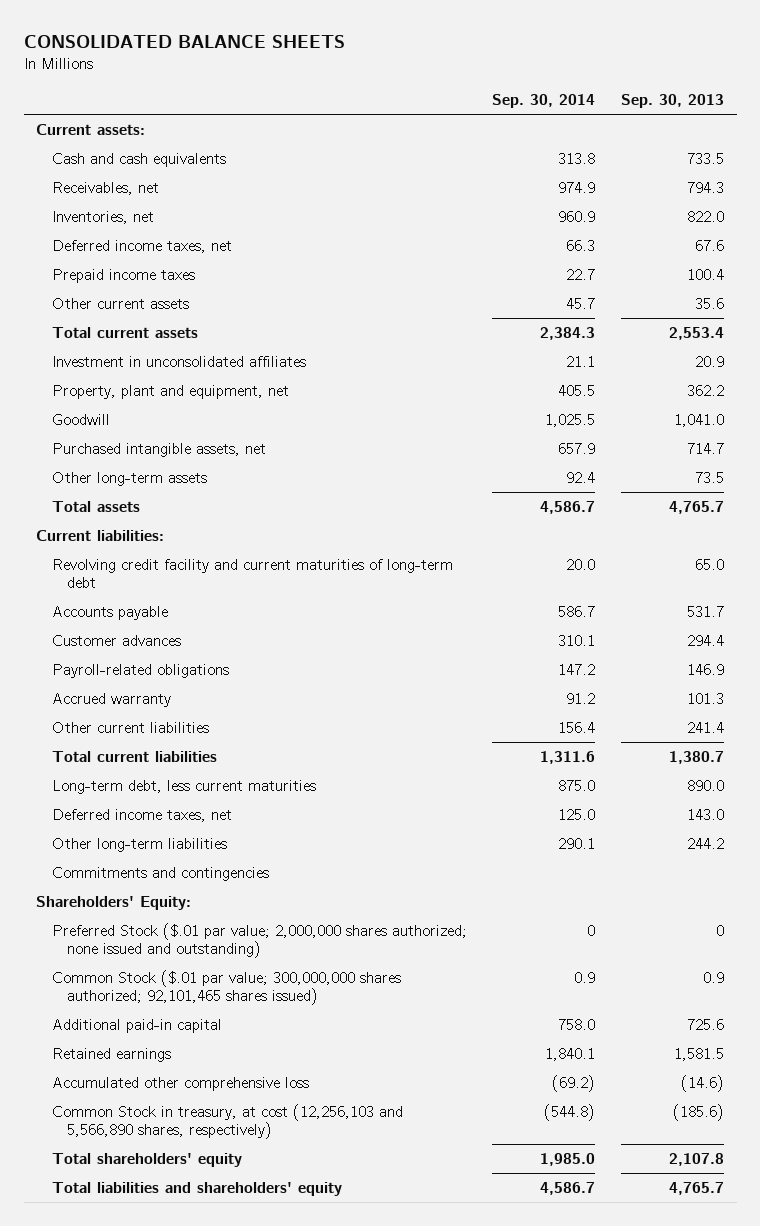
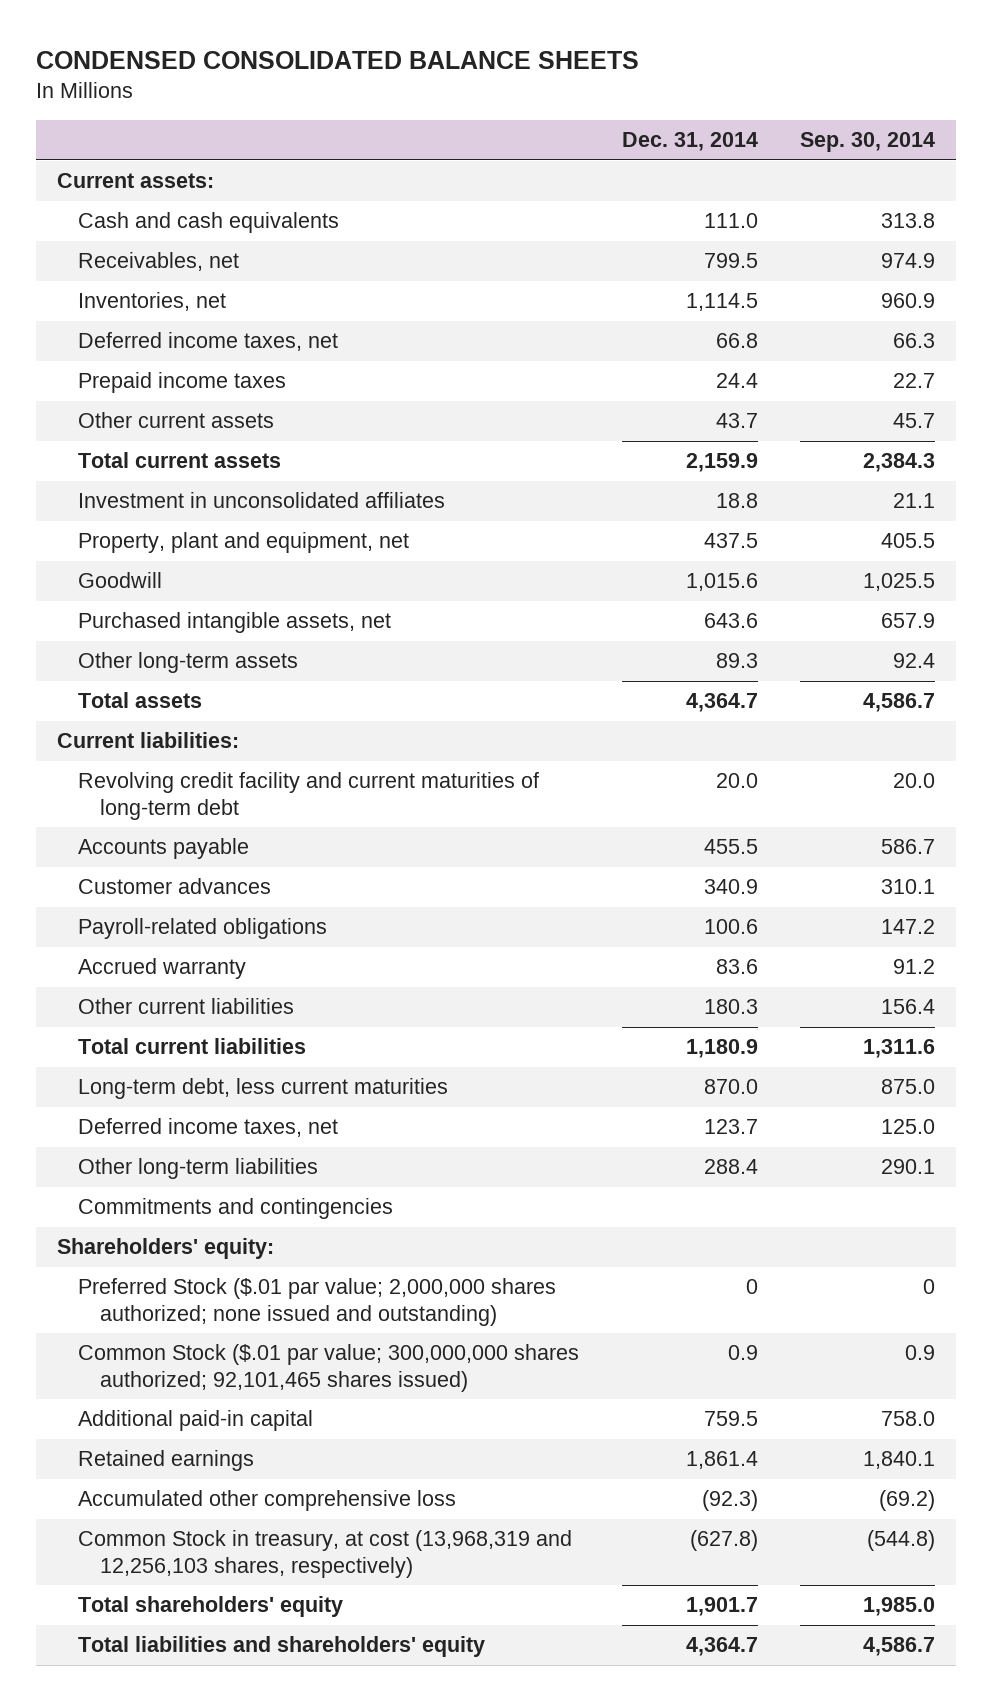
[23,34,345,48] CONSOLIDATED BALANCE SHEETS -> [35,51,639,70] CONDENSED CONSOLIDATED BALANCE SHEETS
[620,93,724,108] Sep. 30, 2013 -> none
none -> [621,132,758,152] Dec. 31, 2014
[36,895,192,910] Shareholders' Equity: -> [56,1238,274,1260] Shareholders' equity:
[51,1103,403,1140] Common Stock in treasury, at cost (12,256,103 and 5,566,890 shares, respectively) -> [78,1530,573,1578] Common Stock in treasury, at cost (13,968,319 and 12,256,103 shares, respectively)

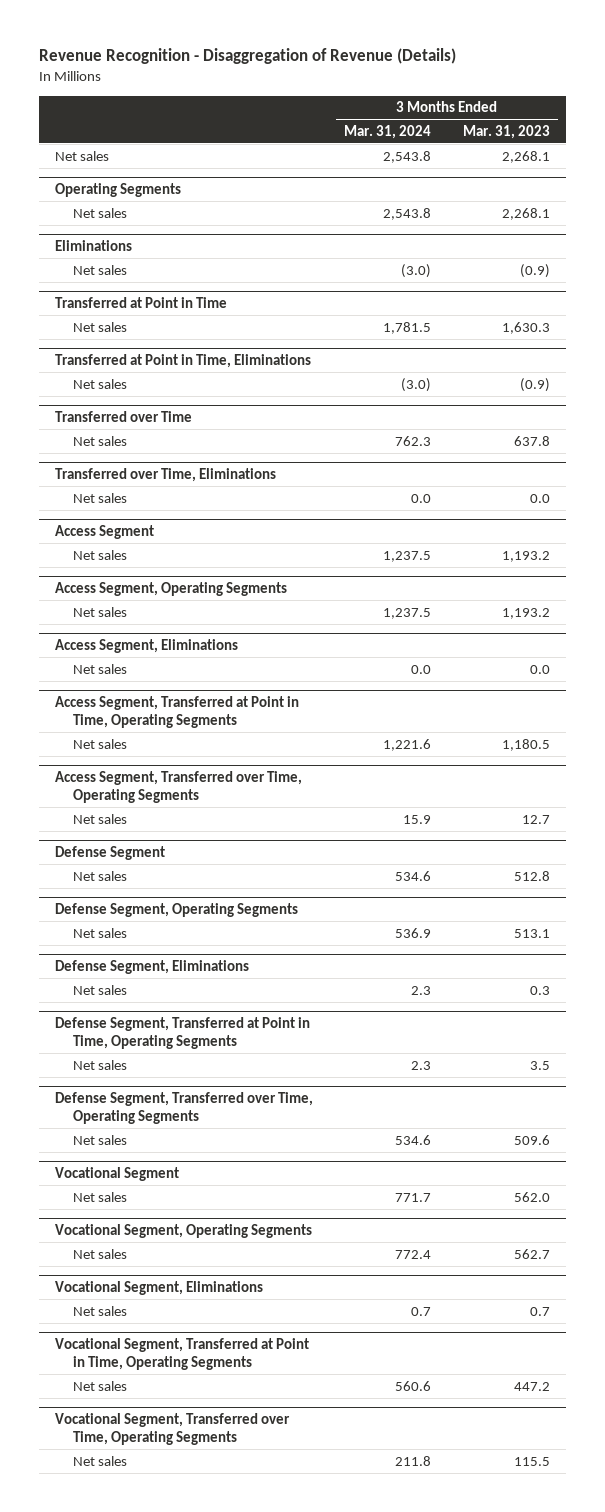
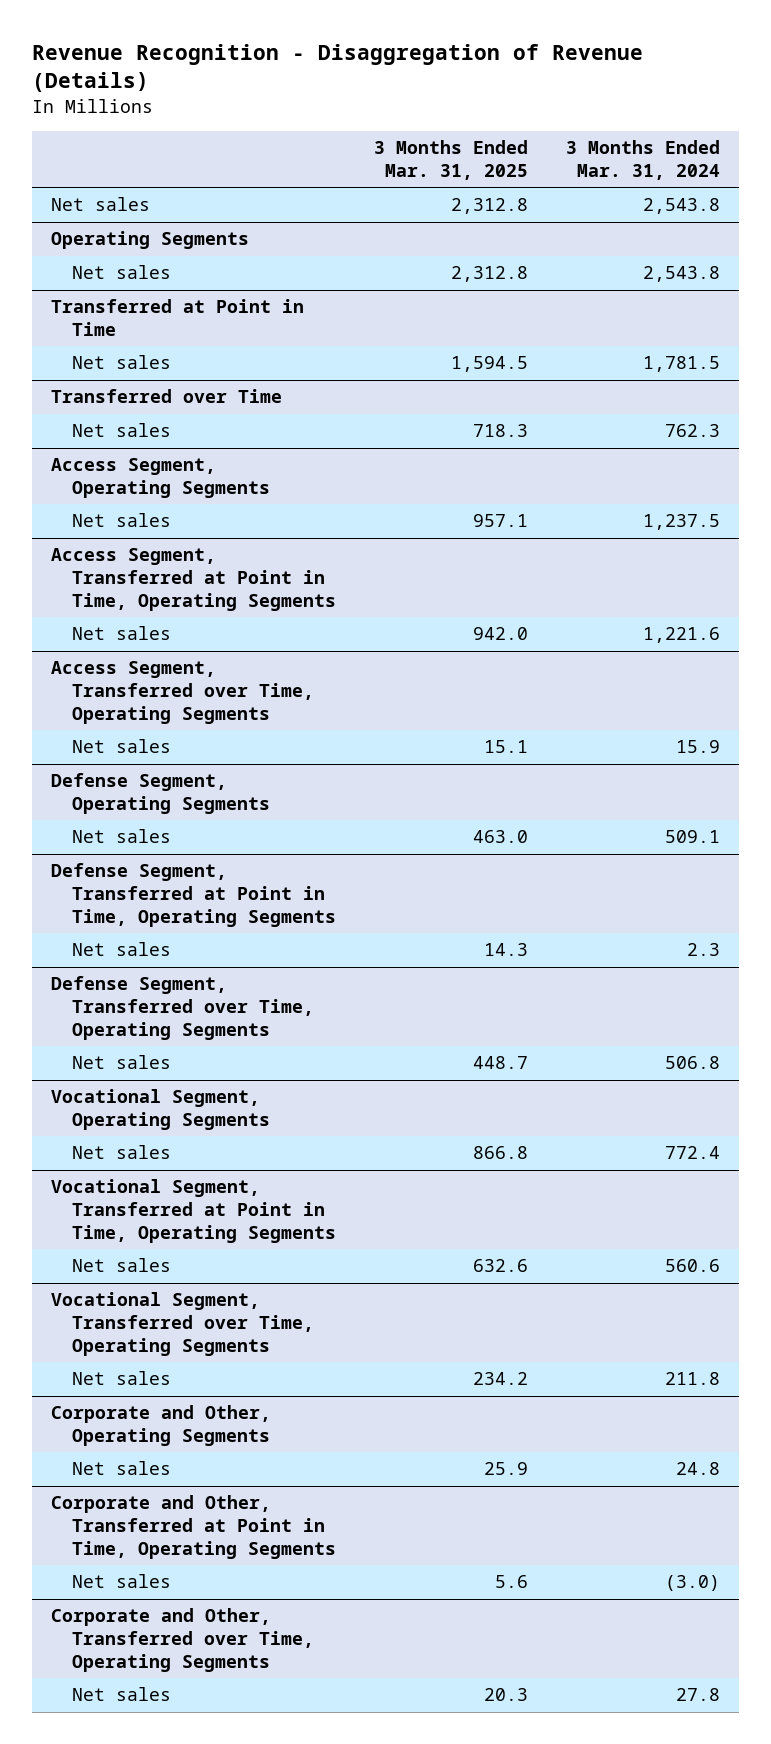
[463,124,551,139] Mar. 31, 2023 -> none
none -> [373,140,528,180] 3 Months Ended Mar. 31, 2025
[54,239,132,251] Eliminations -> none
[72,264,127,275] Net sales -> none
[54,353,311,368] Transferred at Point in Time, Eliminations -> none
[72,378,127,389] Net sales -> none
[54,467,276,482] Transferred over Time, Eliminations -> none
[72,492,127,503] Net sales -> none
[54,524,154,539] Access Segment -> none
[72,549,127,560] Net sales -> none
[54,638,238,653] Access Segment, Eliminations -> none
[72,663,127,674] Net sales -> none
[54,845,165,860] Defense Segment -> none
[72,870,127,881] Net sales -> none
[54,959,249,974] Defense Segment, Eliminations -> none
[72,984,127,995] Net sales -> none
[395,927,432,938] 536.9 -> [664,830,720,844] 509.1
[54,1166,179,1181] Vocational Segment -> none
[72,1191,127,1202] Net sales -> none
[395,1134,432,1145] 534.6 -> [664,1056,720,1070] 506.8
[54,1280,263,1295] Vocational Segment, Eliminations -> none
[72,1305,127,1316] Net sales -> none
none -> [50,1405,271,1446] Corporate and Other, Operating Segments
none -> [71,1461,171,1476] Net sales
none -> [50,1495,336,1559] Corporate and Other, Transferred at Point in Time, Operating Segments
none -> [71,1574,171,1589] Net sales
none -> [50,1608,314,1672] Corporate and Other, Transferred over Time, Operating Segments
none -> [71,1687,171,1702] Net sales

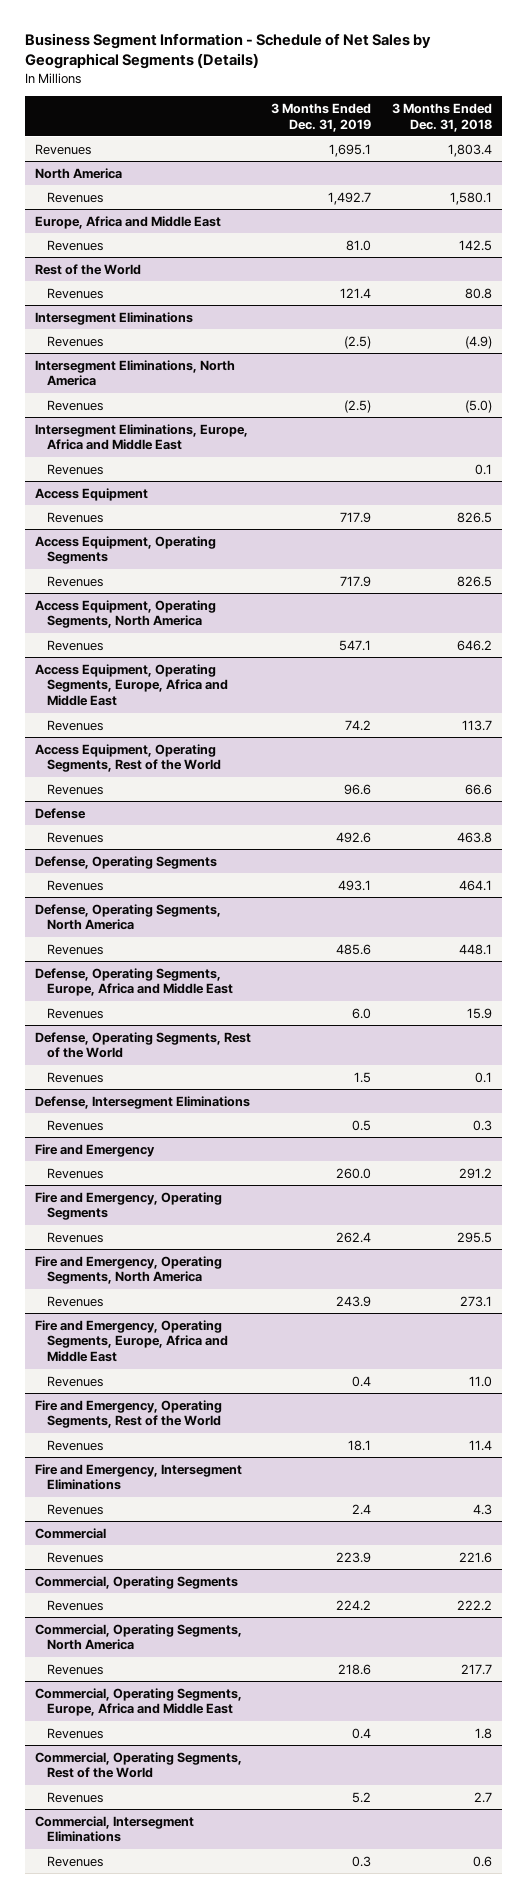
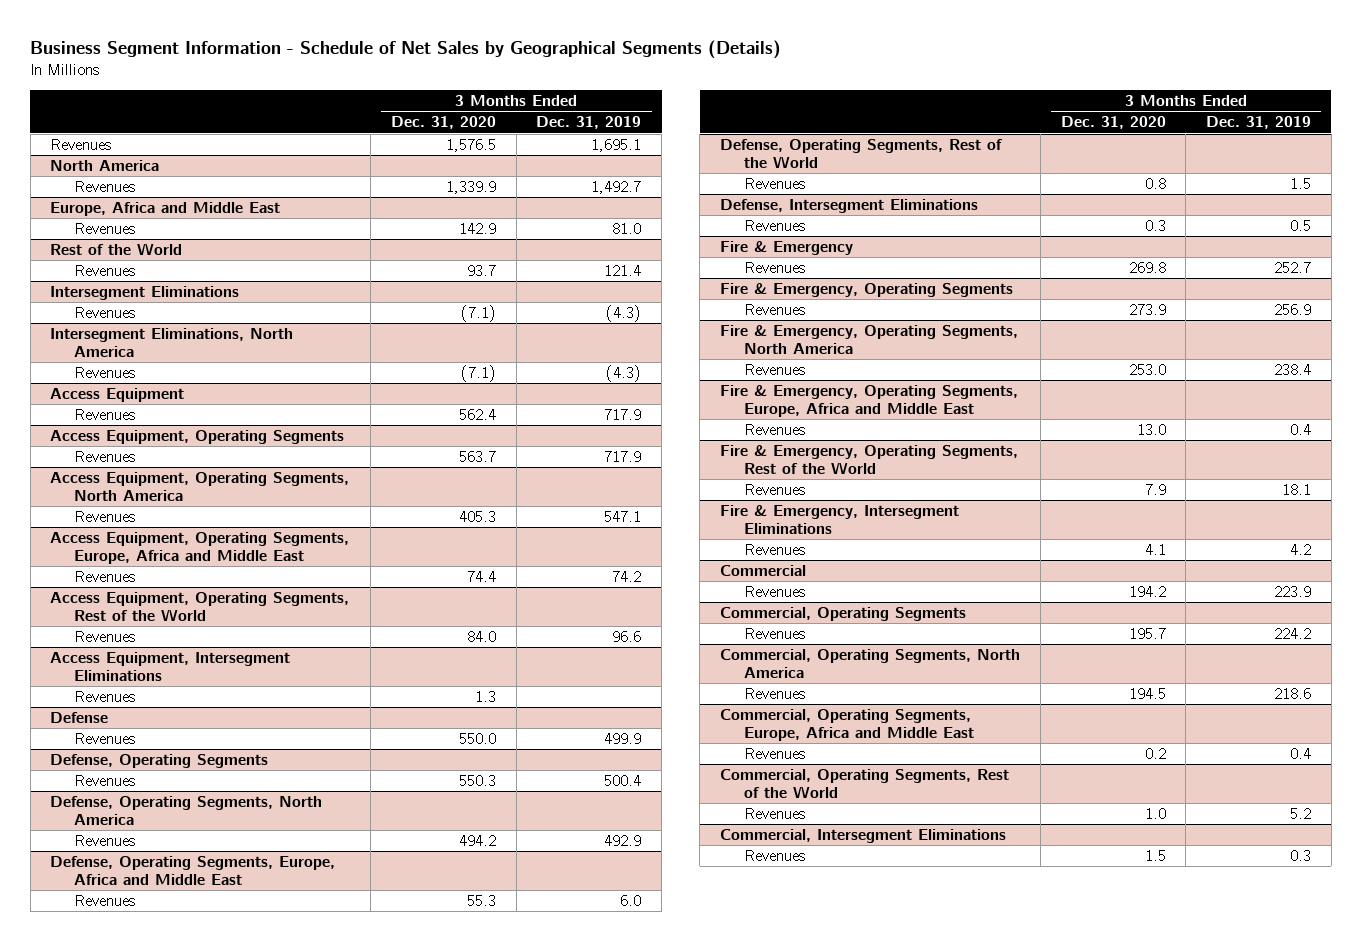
[391,102,492,132] 3 Months Ended Dec. 31, 2018 -> none
none -> [390,116,496,130] Dec. 31, 2020
[344,335,372,349] (2.5) -> [606,304,642,322] (4.3)
[35,423,249,451] Intersegment Eliminations, Europe, Africa and Middle East -> none
[47,463,104,475] Revenues -> none
[344,399,372,413] (2.5) -> [606,364,642,382] (4.3)
none -> [50,651,291,681] Access Equipment, Intersegment Eliminations
none -> [74,690,136,702] Revenues
[336,831,372,843] 492.6 -> [604,732,642,744] 499.9
[338,879,372,891] 493.1 -> [604,774,642,786] 500.4
[336,943,372,955] 485.6 -> [604,834,642,846] 492.9
[35,1143,156,1157] Fire and Emergency -> [720,240,854,255] Fire & Emergency
[336,1167,372,1179] 260.0 -> [1274,261,1312,273] 252.7
[35,1191,223,1221] Fire and Emergency, Operating Segments -> [720,282,1014,297] Fire & Emergency, Operating Segments
[336,1231,372,1243] 262.4 -> [1274,303,1312,315] 256.9
[35,1255,223,1285] Fire and Emergency, Operating Segments, North America -> [720,324,1019,354] Fire & Emergency, Operating Segments, North America
[336,1295,372,1307] 243.9 -> [1274,363,1312,375] 238.4
[35,1319,229,1363] Fire and Emergency, Operating Segments, Europe, Africa and Middle East -> [720,384,1019,417] Fire & Emergency, Operating Segments, Europe, Africa and Middle East
[35,1399,223,1429] Fire and Emergency, Operating Segments, Rest of the World -> [720,444,1019,474] Fire & Emergency, Operating Segments, Rest of the World
[35,1463,243,1491] Fire and Emergency, Intersegment Eliminations -> [720,504,960,534] Fire & Emergency, Intersegment Eliminations
[352,1503,372,1515] 2.4 -> [1290,543,1312,555] 4.2

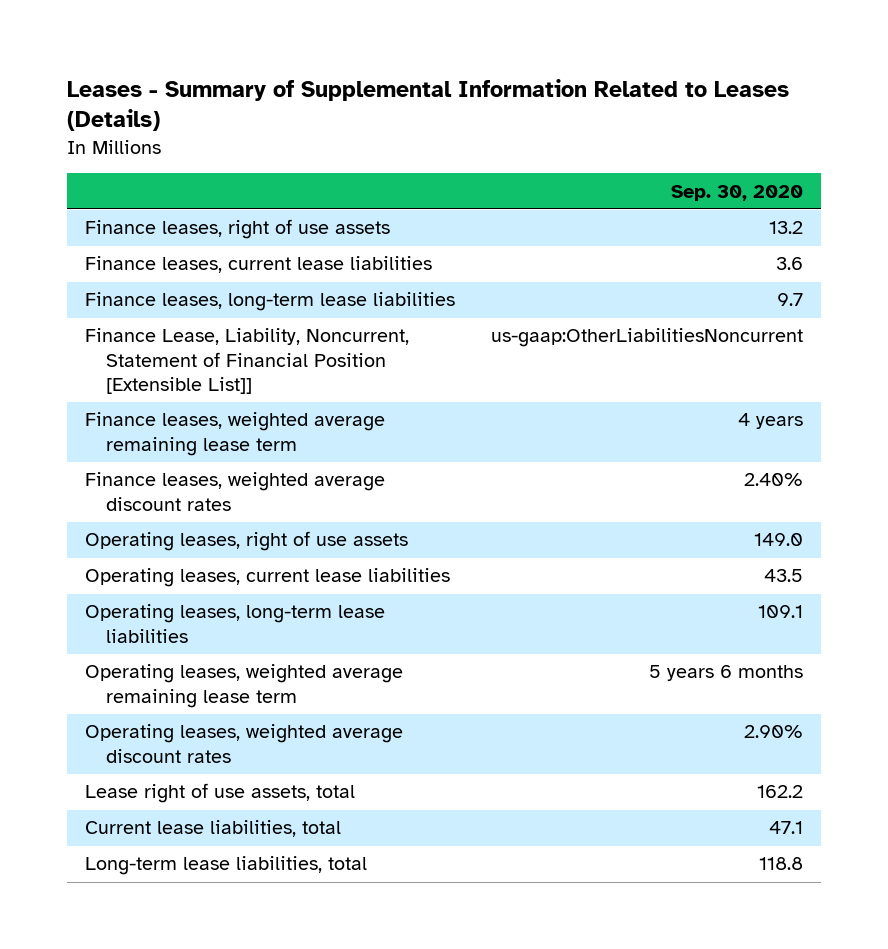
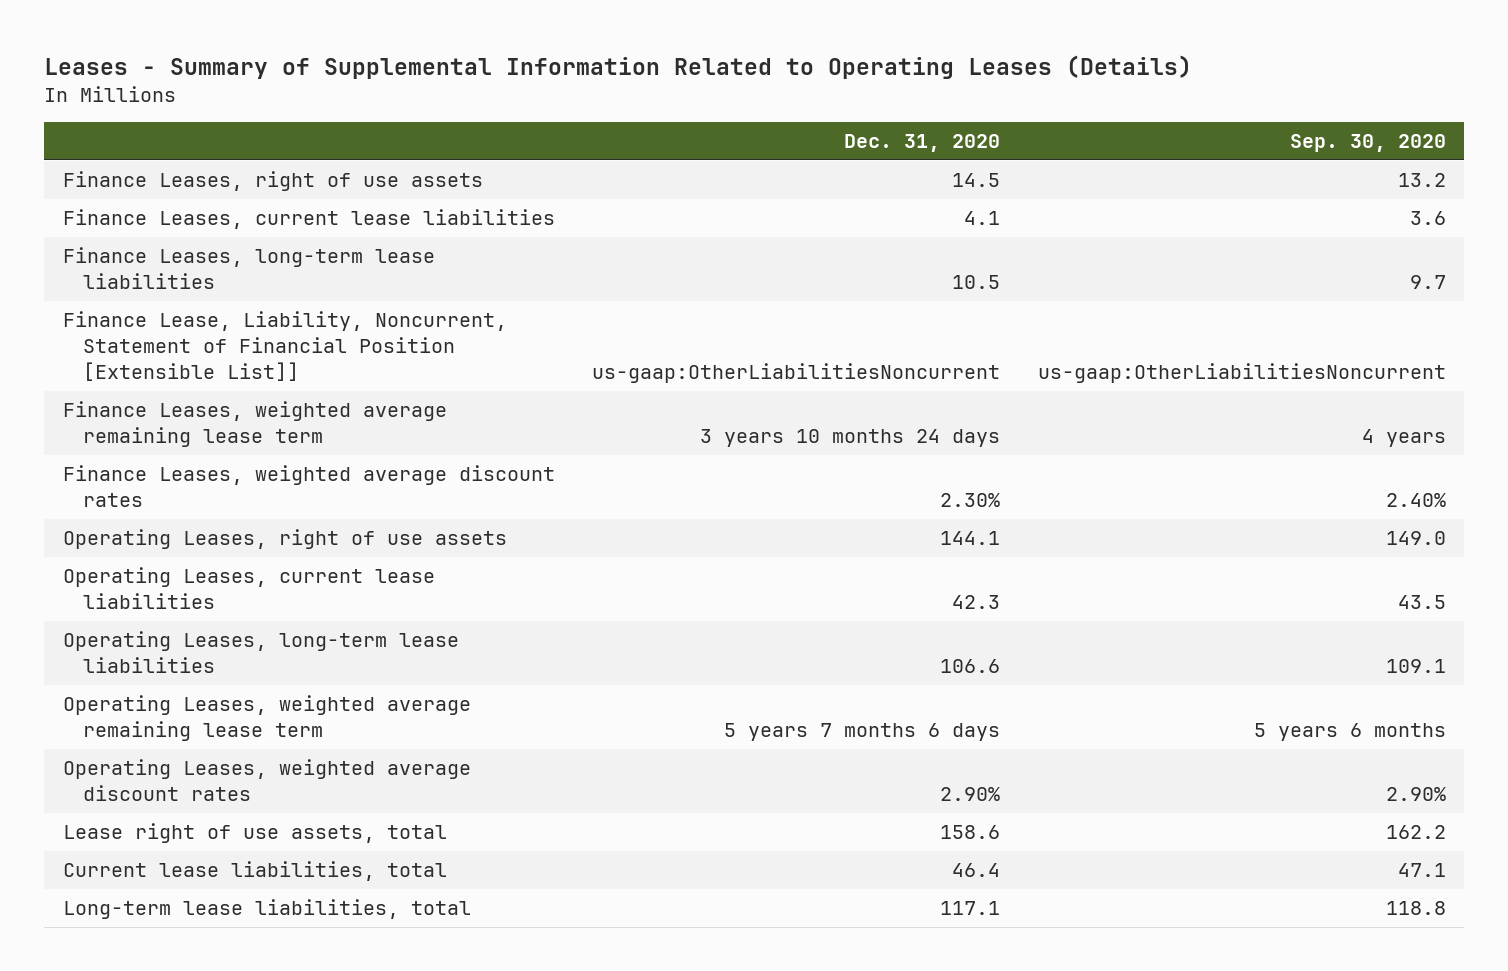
[66,79,789,132] Leases - Summary of Supplemental Information Related to Leases (Details) -> [43,54,1192,79] Leases - Summary of Supplemental Information Related to Operating Leases (Details)
none -> [844,134,1001,153] Dec. 31, 2020
[84,219,390,240] Finance leases, right of use assets -> [62,171,483,192] Finance Leases, right of use assets
[84,256,432,274] Finance leases, current lease liabilities -> [62,209,555,230] Finance Leases, current lease liabilities
[84,292,455,312] Finance leases, long-term lease liabilities -> [62,247,435,290] Finance Leases, long-term lease liabilities
[84,412,385,456] Finance leases, weighted average remaining lease term -> [62,401,447,448] Finance Leases, weighted average remaining lease term
[84,472,385,511] Finance leases, weighted average discount rates -> [62,465,555,508] Finance Leases, weighted average discount rates
[84,531,408,552] Operating leases, right of use assets -> [62,529,507,550] Operating Leases, right of use assets
[84,568,450,588] Operating leases, current lease liabilities -> [62,567,435,610] Operating Leases, current lease liabilities
[84,604,385,643] Operating leases, long-term lease liabilities -> [62,631,459,674] Operating Leases, long-term lease liabilities
[84,664,403,708] Operating leases, weighted average remaining lease term -> [62,695,471,742] Operating Leases, weighted average remaining lease term
[84,724,403,763] Operating leases, weighted average discount rates -> [62,759,471,802] Operating Leases, weighted average discount rates

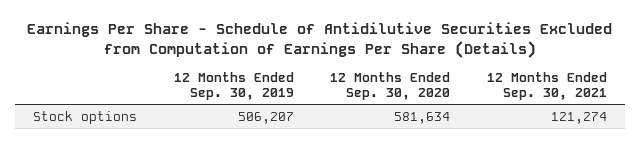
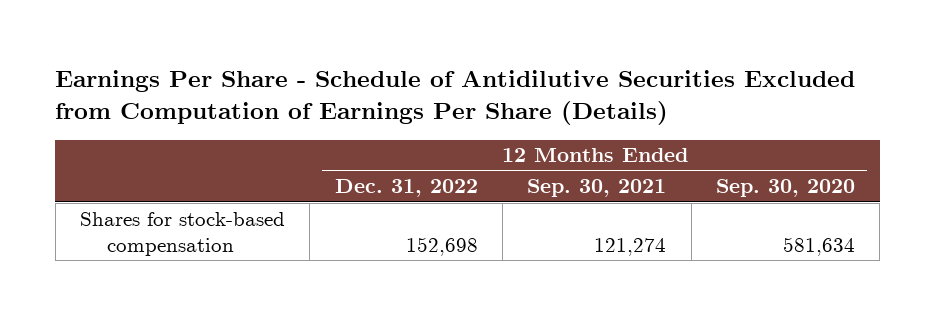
[173,72,294,100] 12 Months Ended Sep. 30, 2019 -> none
none -> [334,179,478,198] Dec. 31, 2022
[33,110,138,124] Stock options -> [80,211,286,256] Shares for stock-based compensation

